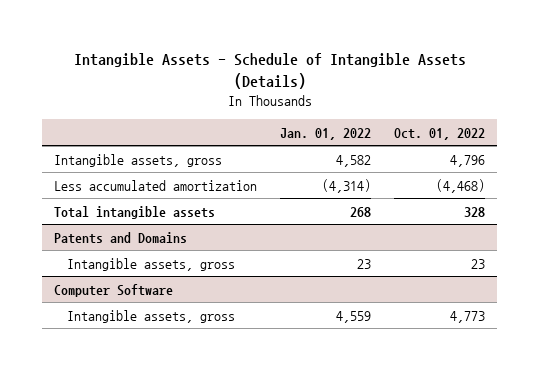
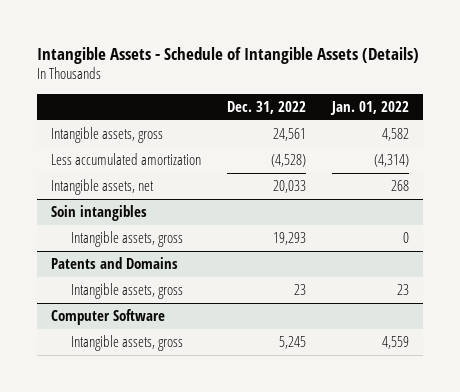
[394,127,486,140] Oct. 01, 2022 -> none
none -> [226,101,306,115] Dec. 31, 2022
[53,205,215,219] Total intangible assets -> [50,179,154,196] Intangible assets, net
none -> [50,205,147,222] Soin intangibles
none -> [71,231,184,248] Intangible assets, gross

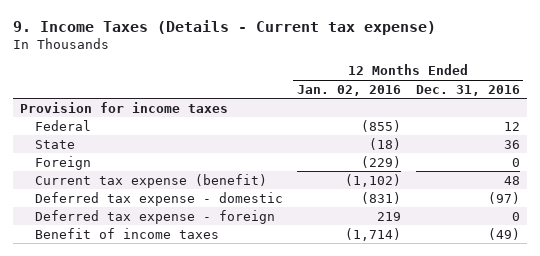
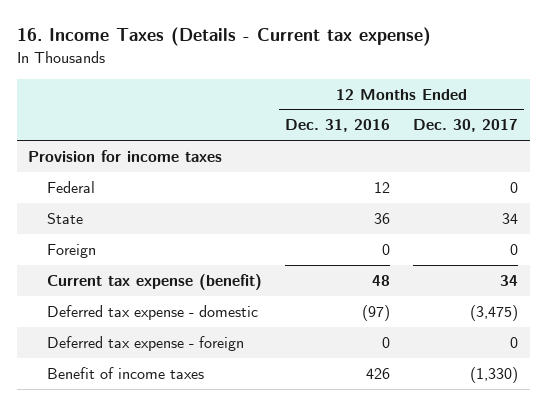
[12,20,436,36] 9. Income Taxes (Details - Current tax expense) -> [16,27,431,47] 16. Income Taxes (Details - Current tax expense)
[297,84,402,96] Jan. 02, 2016 -> none
none -> [413,119,519,133] Dec. 30, 2017
[487,227,520,240] (49) -> [366,367,391,379] 426

